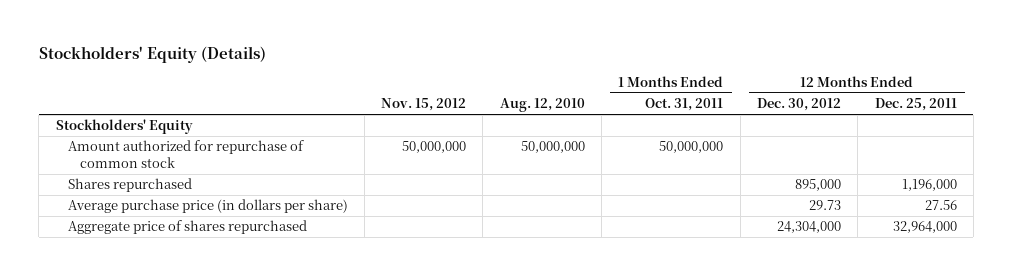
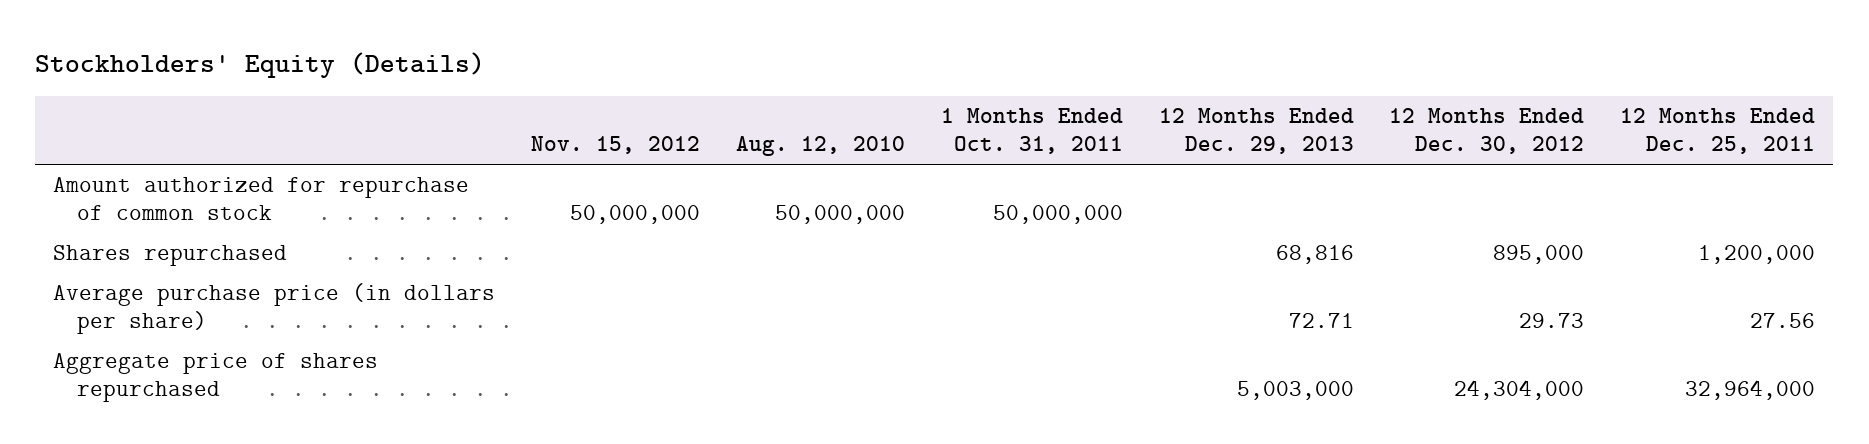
none -> [1158,108,1354,155] 12 Months Ended Dec. 29, 2013
[55,119,193,135] Stockholders' Equity -> none
[901,179,957,192] 1,196,000 -> [1698,245,1816,265] 1,200,000

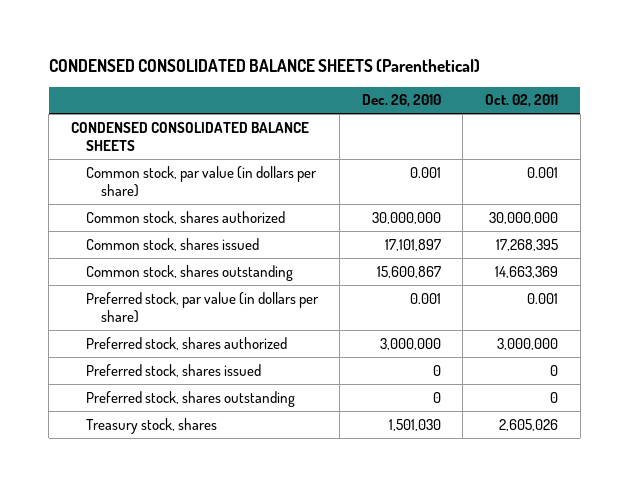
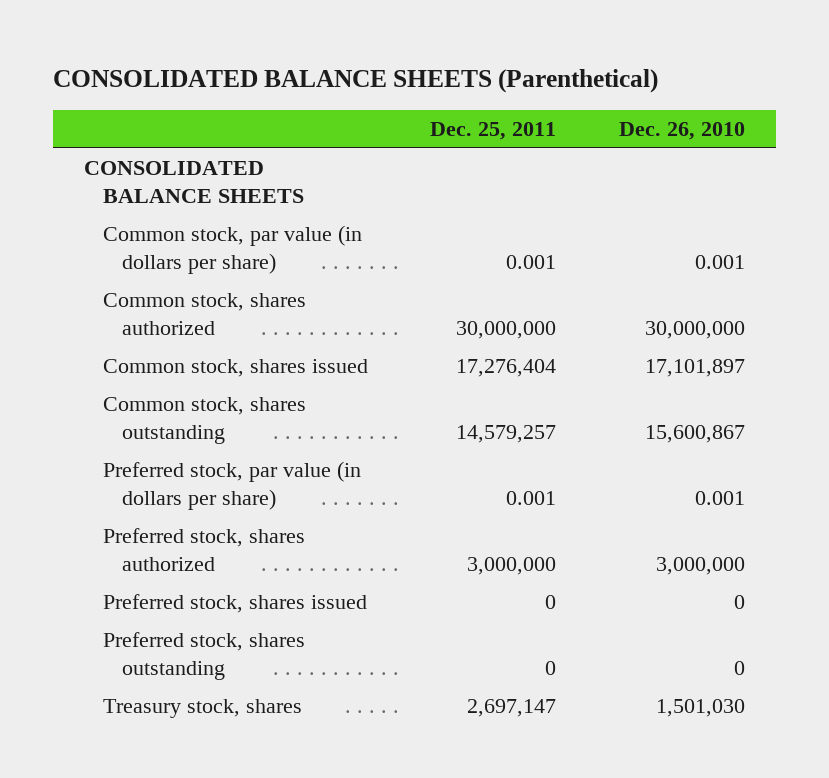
[48,58,480,72] CONDENSED CONSOLIDATED BALANCE SHEETS (Parenthetical) -> [52,69,658,94] CONSOLIDATED BALANCE SHEETS (Parenthetical)
[485,94,559,108] Oct. 02, 2011 -> none
none -> [430,121,557,140] Dec. 25, 2011
[70,121,309,151] CONDENSED CONSOLIDATED BALANCE SHEETS -> [84,161,304,203] CONSOLIDATED BALANCE SHEETS

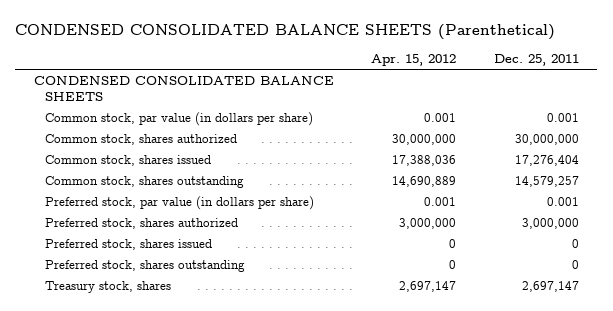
[52,69,658,94] CONSOLIDATED BALANCE SHEETS (Parenthetical) -> [15,24,556,41] CONDENSED CONSOLIDATED BALANCE SHEETS (Parenthetical)
[618,121,745,140] Dec. 26, 2010 -> none
none -> [371,54,457,67] Apr. 15, 2012
[84,161,304,203] CONSOLIDATED BALANCE SHEETS -> [34,76,335,101] CONDENSED CONSOLIDATED BALANCE SHEETS

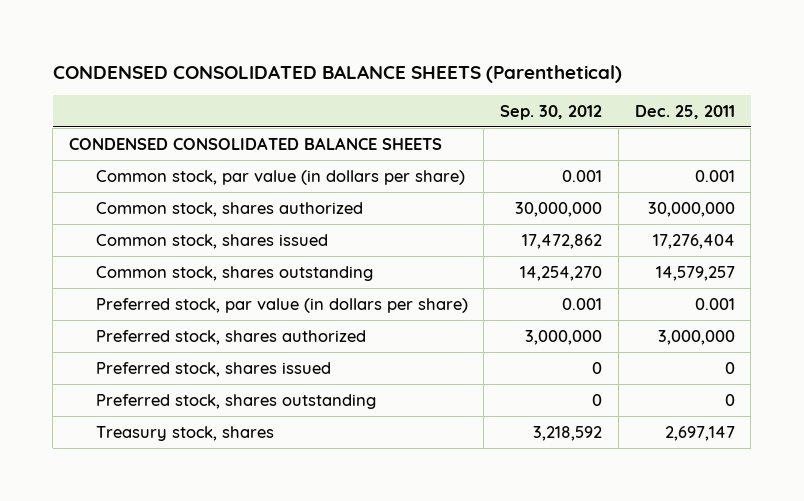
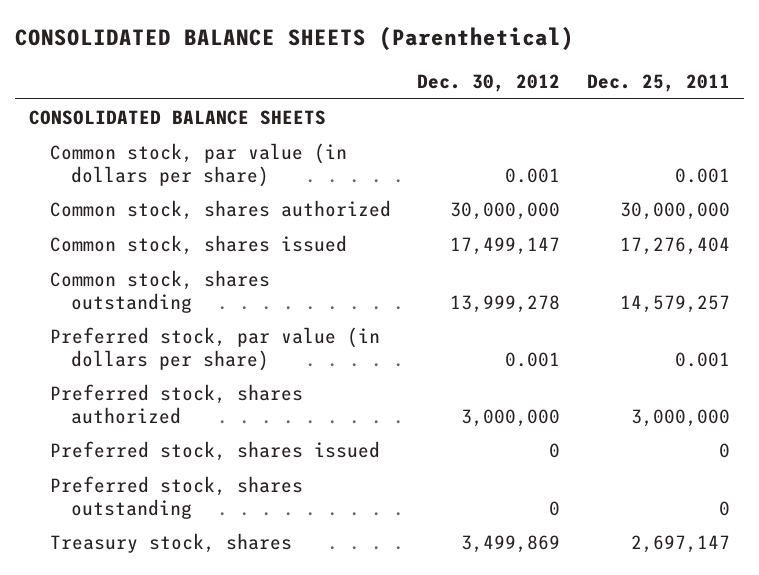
[52,64,622,83] CONDENSED CONSOLIDATED BALANCE SHEETS (Parenthetical) -> [15,26,575,50] CONSOLIDATED BALANCE SHEETS (Parenthetical)
[500,105,603,121] Sep. 30, 2012 -> none
none -> [417,73,561,92] Dec. 30, 2012
[69,136,443,150] CONDENSED CONSOLIDATED BALANCE SHEETS -> [28,109,326,125] CONSOLIDATED BALANCE SHEETS

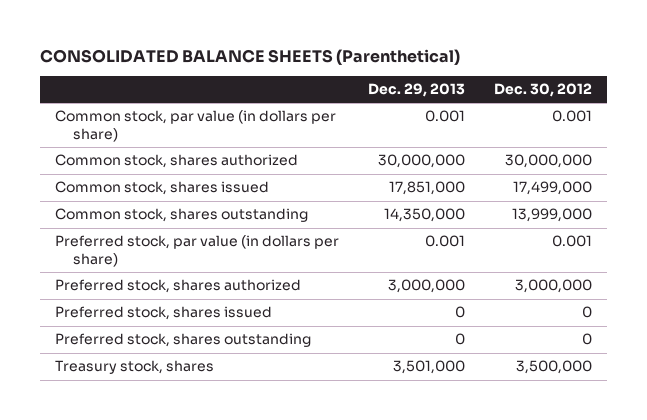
[587,73,731,92] Dec. 25, 2011 -> none
none -> [367,83,465,98] Dec. 29, 2013
[28,109,326,125] CONSOLIDATED BALANCE SHEETS -> none
[450,236,561,255] 17,499,147 -> [513,181,593,196] 17,499,000
[450,294,561,313] 13,999,278 -> [512,208,593,223] 13,999,000
[461,534,561,553] 3,499,869 -> [516,360,593,375] 3,500,000

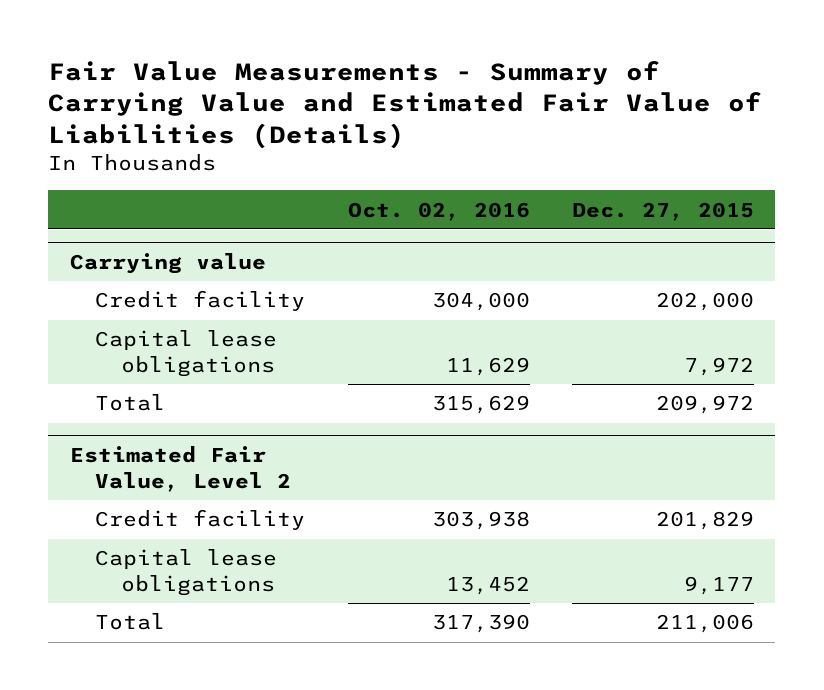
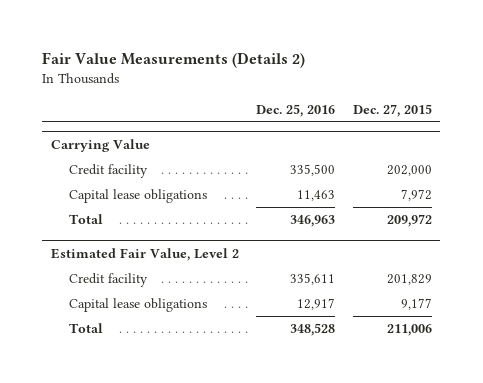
[48,60,763,149] Fair Value Measurements - Summary of Carrying Value and Estimated Fair Value of Liabilities (Details) -> [42,51,306,68] Fair Value Measurements (Details 2)
[347,201,530,221] Oct. 02, 2016 -> none
none -> [256,103,336,117] Dec. 25, 2016
[69,253,266,275] Carrying value -> [50,138,150,152] Carrying Value

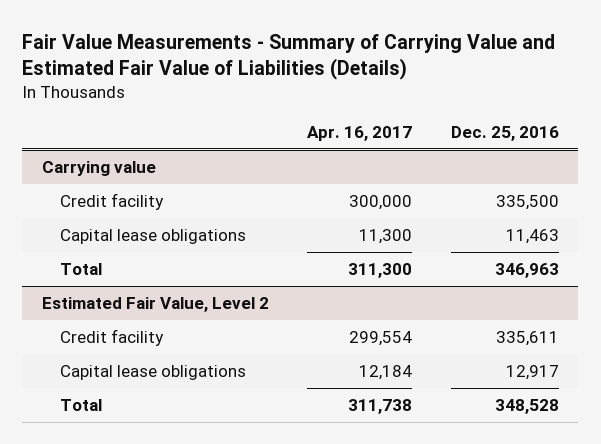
[42,51,306,68] Fair Value Measurements (Details 2) -> [22,33,556,81] Fair Value Measurements - Summary of Carrying Value and Estimated Fair Value of Liabilities (Details)
[352,103,432,117] Dec. 27, 2015 -> none
none -> [307,125,413,141] Apr. 16, 2017
[50,138,150,152] Carrying Value -> [41,160,156,176] Carrying value

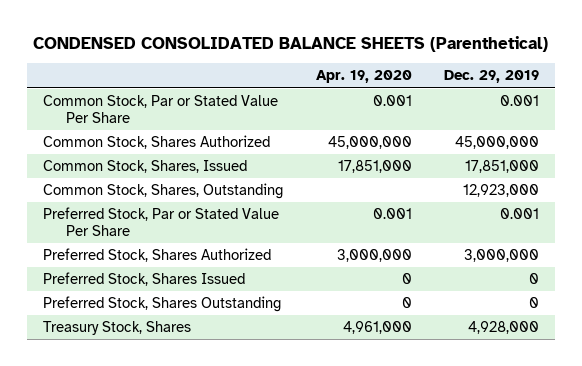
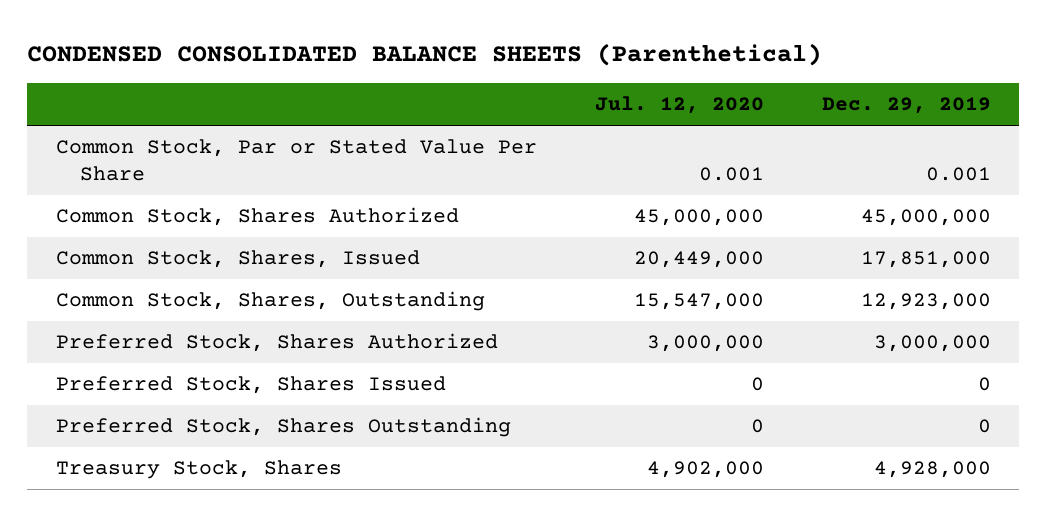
[315,70,412,84] Apr. 19, 2020 -> none
none -> [594,96,764,115] Jul. 12, 2020
[43,207,280,237] Preferred Stock, Par or Stated Value Per Share -> none

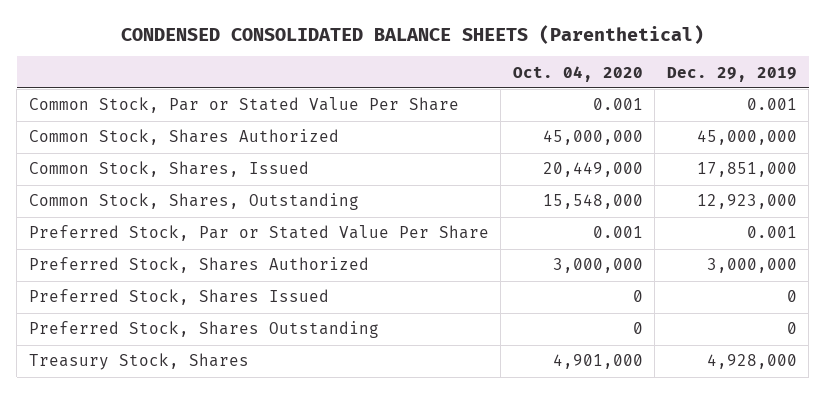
[594,96,764,115] Jul. 12, 2020 -> none
none -> [512,65,643,82] Oct. 04, 2020
none -> [28,225,489,242] Preferred Stock, Par or Stated Value Per Share

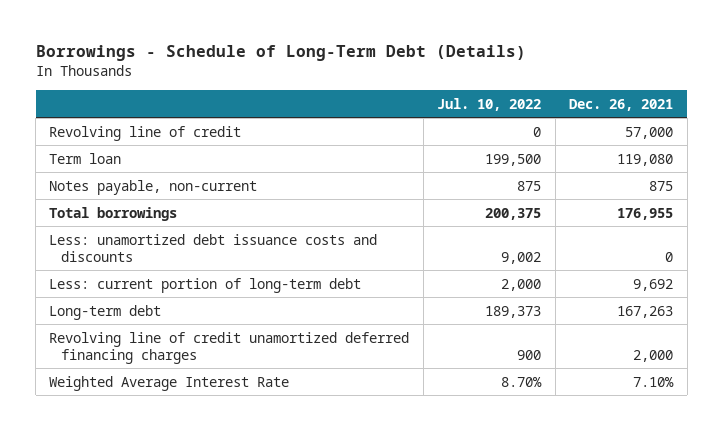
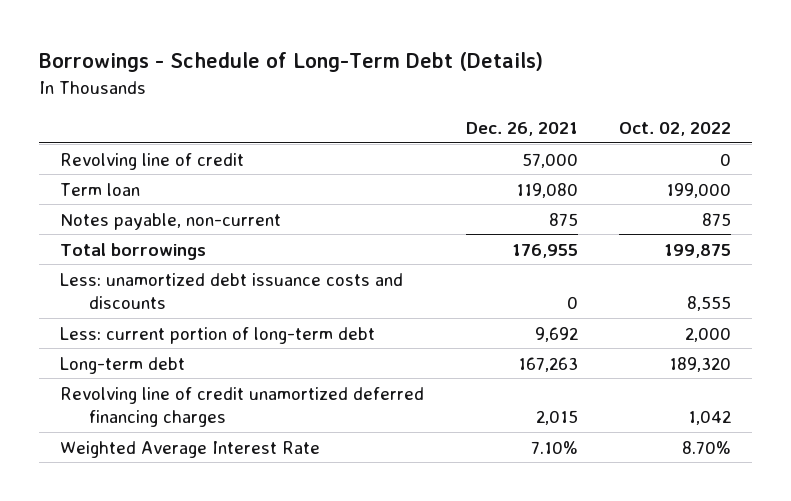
[437,97,542,111] Jul. 10, 2022 -> none
none -> [619,121,732,136] Oct. 02, 2022
[633,349,674,362] 2,000 -> [535,410,578,426] 2,015

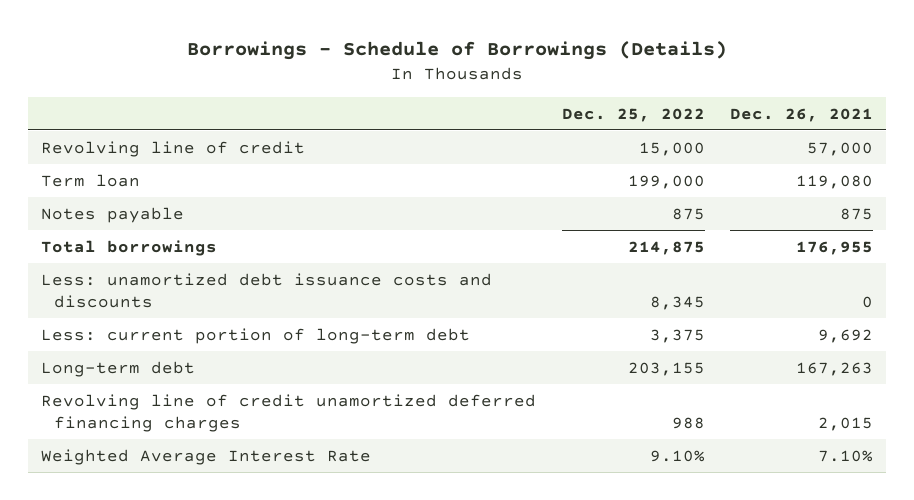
[39,52,544,73] Borrowings - Schedule of Long-Term Debt (Details) -> [187,41,728,61] Borrowings - Schedule of Borrowings (Details)
[619,121,732,136] Oct. 02, 2022 -> none
none -> [561,107,705,122] Dec. 25, 2022
[60,212,282,230] Notes payable, non-current -> [40,206,184,223] Notes payable

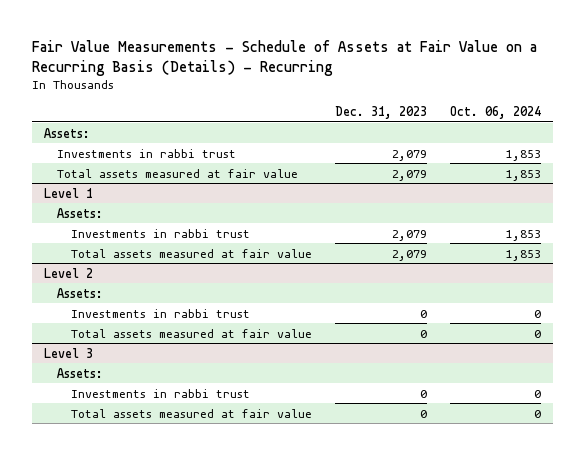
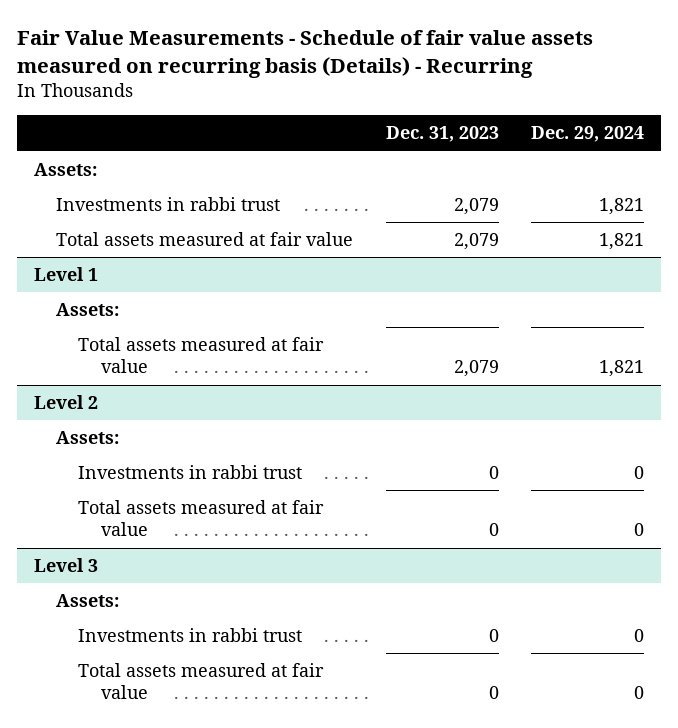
[32,40,538,76] Fair Value Measurements - Schedule of Assets at Fair Value on a Recurring Basis (Details) - Recurring -> [17,30,594,78] Fair Value Measurements - Schedule of fair value assets measured on recurring basis (Details) - Recurring
[450,105,542,119] Oct. 06, 2024 -> none
none -> [531,126,645,143] Dec. 29, 2024
[70,228,250,238] Investments in rabbi trust -> none

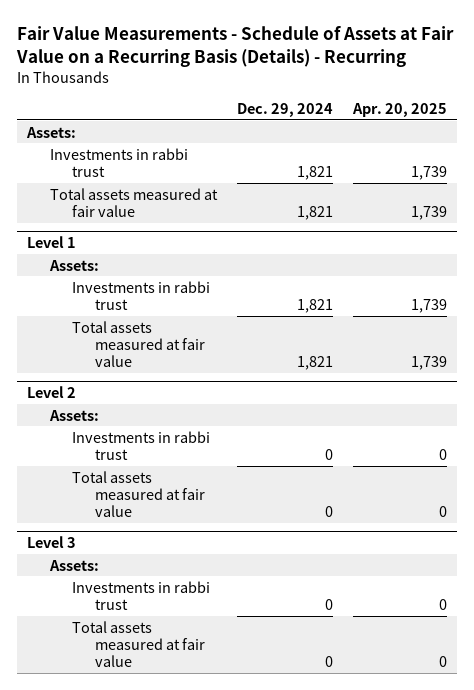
[17,30,594,78] Fair Value Measurements - Schedule of fair value assets measured on recurring basis (Details) - Recurring -> [16,26,455,67] Fair Value Measurements - Schedule of Assets at Fair Value on a Recurring Basis (Details) - Recurring
[385,126,499,143] Dec. 31, 2023 -> none
none -> [351,103,447,118] Apr. 20, 2025
none -> [72,280,211,310] Investments in rabbi trust

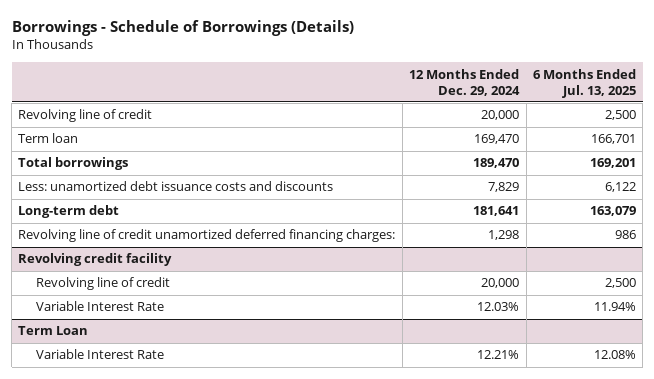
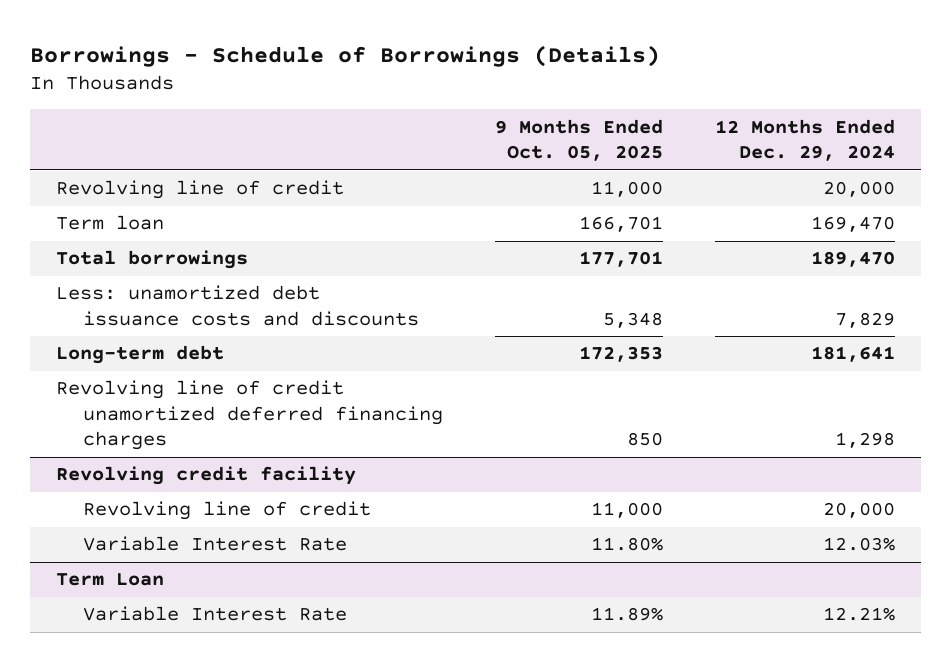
[532,68,636,98] 6 Months Ended Jul. 13, 2025 -> none
none -> [494,118,663,162] 9 Months Ended Oct. 05, 2025
[18,229,396,243] Revolving line of credit unamortized deferred financing charges: -> [55,380,443,451] Revolving line of credit unamortized deferred financing charges

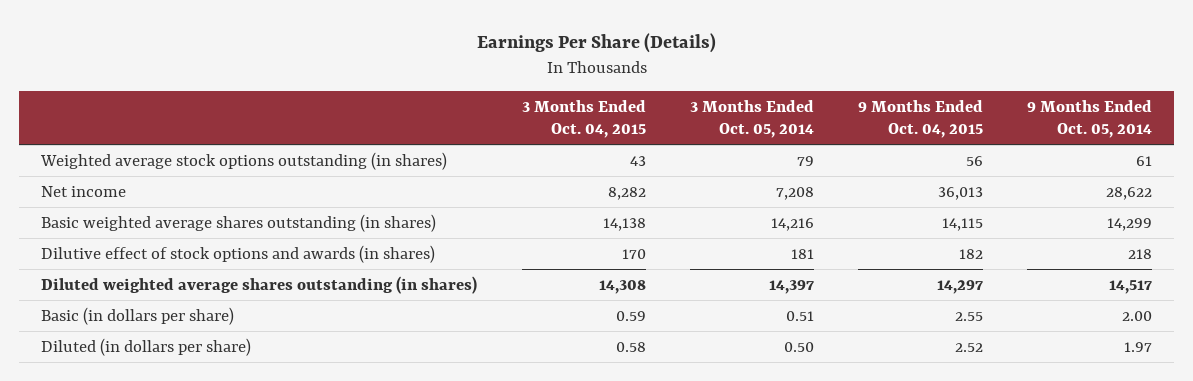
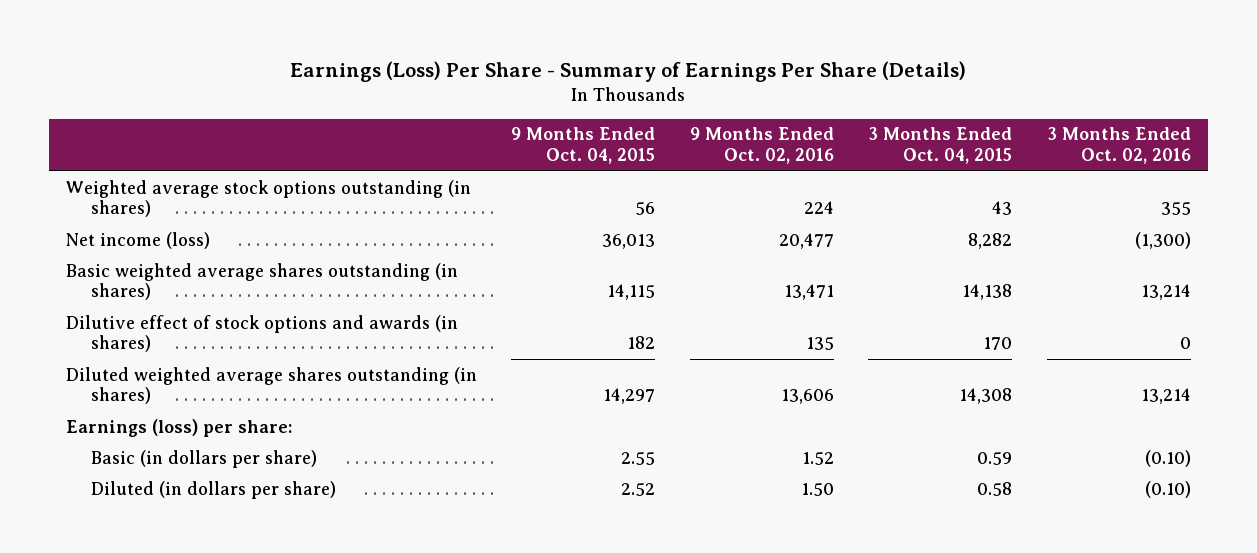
[476,33,716,54] Earnings Per Share (Details) -> [290,60,967,82] Earnings (Loss) Per Share - Summary of Earnings Per Share (Details)
[689,99,814,139] 3 Months Ended Oct. 05, 2014 -> none
[1026,99,1152,139] 9 Months Ended Oct. 05, 2014 -> none
none -> [689,127,834,165] 9 Months Ended Oct. 02, 2016
none -> [1046,127,1191,165] 3 Months Ended Oct. 02, 2016
[41,185,127,197] Net income -> [66,231,211,249] Net income (loss)
none -> [66,418,293,437] Earnings (loss) per share:

